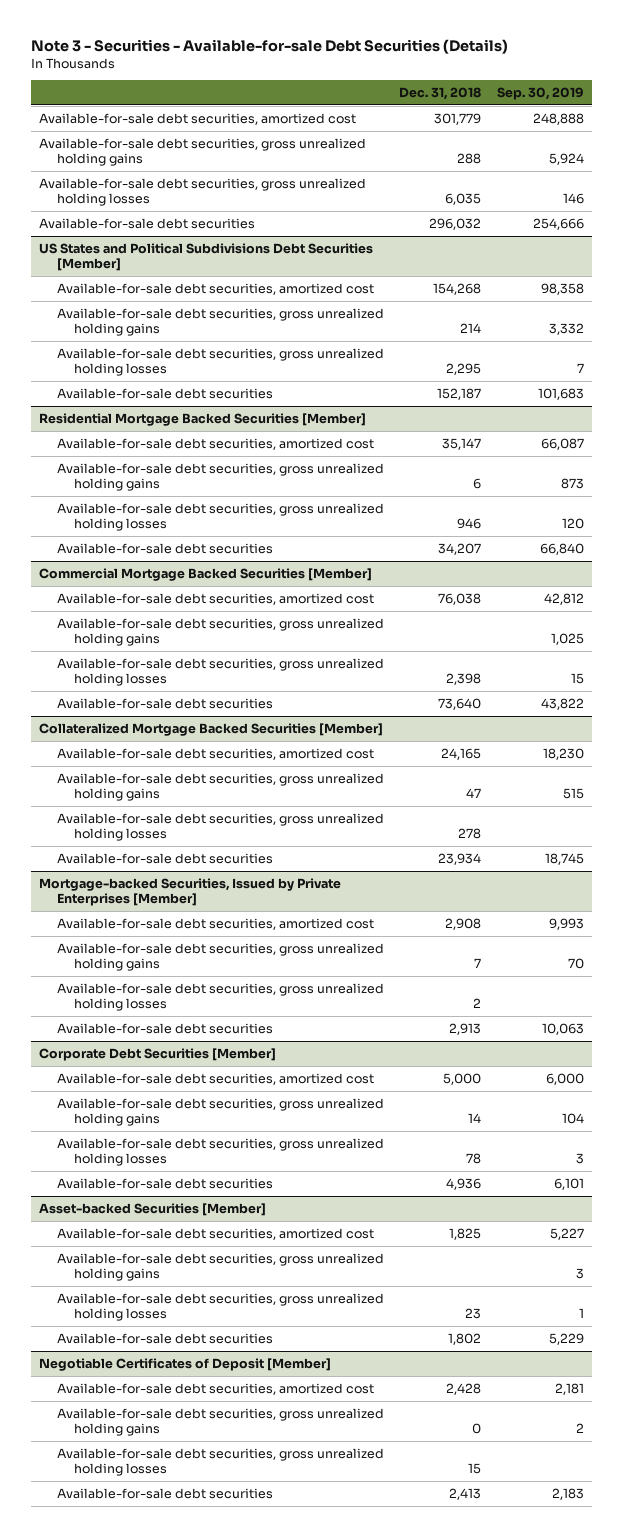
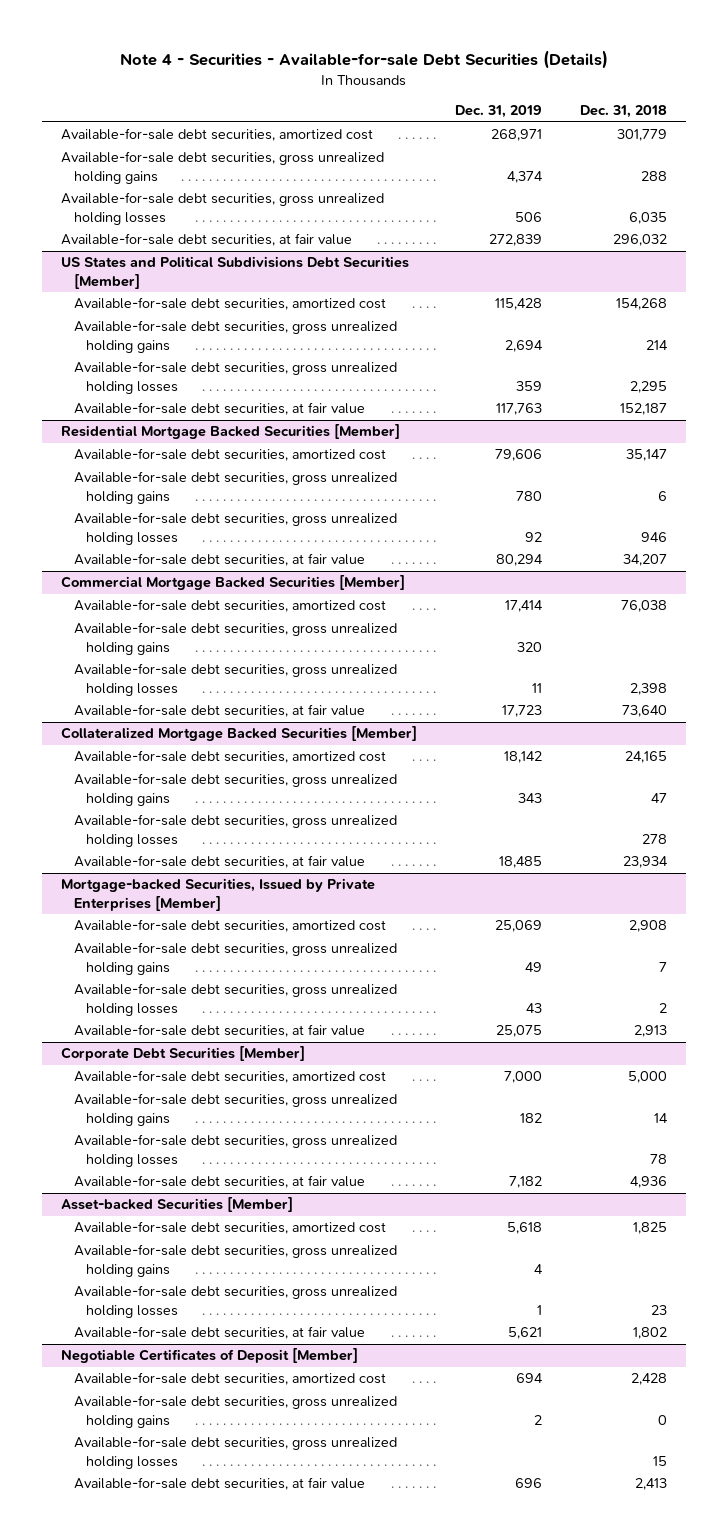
[31,38,509,54] Note 3 - Securities - Available-for-sale Debt Securities (Details) -> [119,50,608,70] Note 4 - Securities - Available-for-sale Debt Securities (Details)
[497,87,585,101] Sep. 30, 2019 -> none
none -> [454,105,542,119] Dec. 31, 2019
[39,217,256,229] Available-for-sale debt securities -> [61,233,353,247] Available-for-sale debt securities, at fair value
[56,387,273,399] Available-for-sale debt securities -> [73,402,365,416] Available-for-sale debt securities, at fair value
[56,542,273,554] Available-for-sale debt securities -> [73,553,365,567] Available-for-sale debt securities, at fair value
[56,697,273,709] Available-for-sale debt securities -> [73,704,365,718] Available-for-sale debt securities, at fair value
[56,852,273,864] Available-for-sale debt securities -> [73,855,365,869] Available-for-sale debt securities, at fair value
[56,1022,273,1034] Available-for-sale debt securities -> [73,1024,365,1038] Available-for-sale debt securities, at fair value
[56,1177,273,1189] Available-for-sale debt securities -> [73,1175,365,1189] Available-for-sale debt securities, at fair value
[56,1332,273,1344] Available-for-sale debt securities -> [73,1326,365,1340] Available-for-sale debt securities, at fair value
[56,1487,273,1499] Available-for-sale debt securities -> [73,1477,365,1491] Available-for-sale debt securities, at fair value

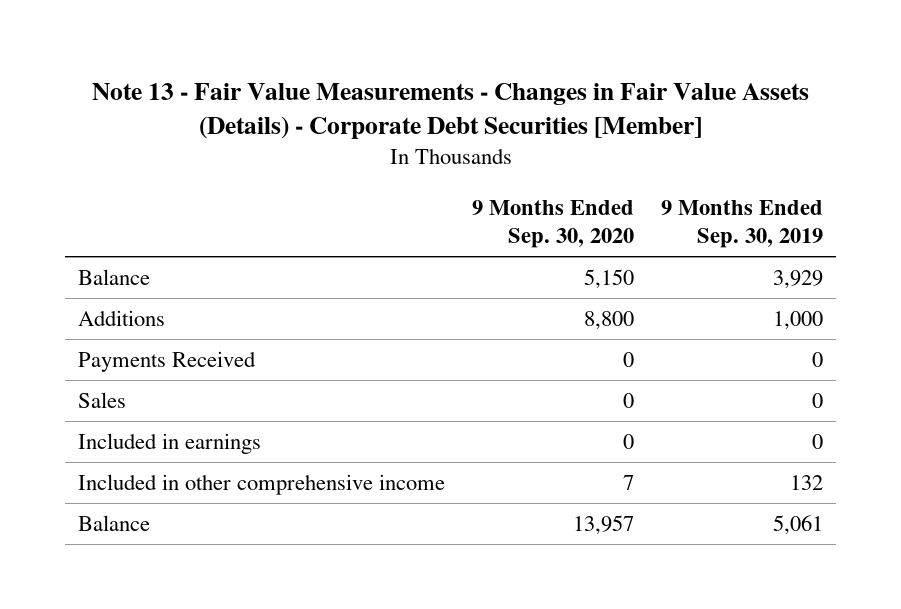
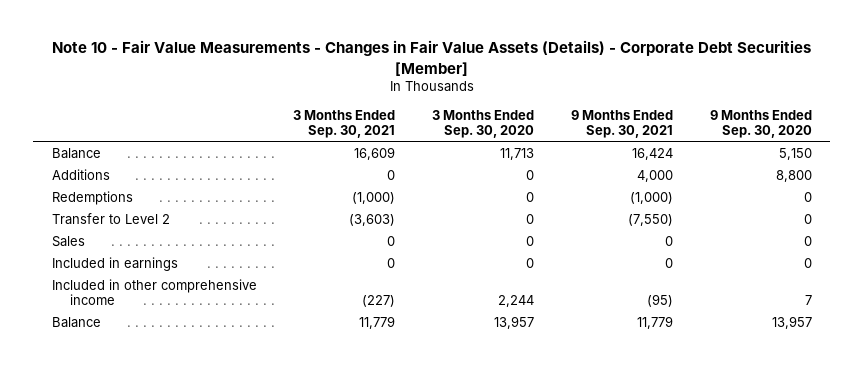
[91,82,809,140] Note 13 - Fair Value Measurements - Changes in Fair Value Assets (Details) - Corporate Debt Securities [Member] -> [51,40,811,76] Note 10 - Fair Value Measurements - Changes in Fair Value Assets (Details) - Corporate Debt Securities [Member]
[660,199,823,248] 9 Months Ended Sep. 30, 2019 -> none
none -> [293,109,396,138] 3 Months Ended Sep. 30, 2021
none -> [432,109,535,138] 3 Months Ended Sep. 30, 2020
none -> [570,109,673,138] 9 Months Ended Sep. 30, 2021
[78,350,257,372] Payments Received -> [51,190,133,205] Redemptions
none -> [51,212,170,225] Transfer to Level 2

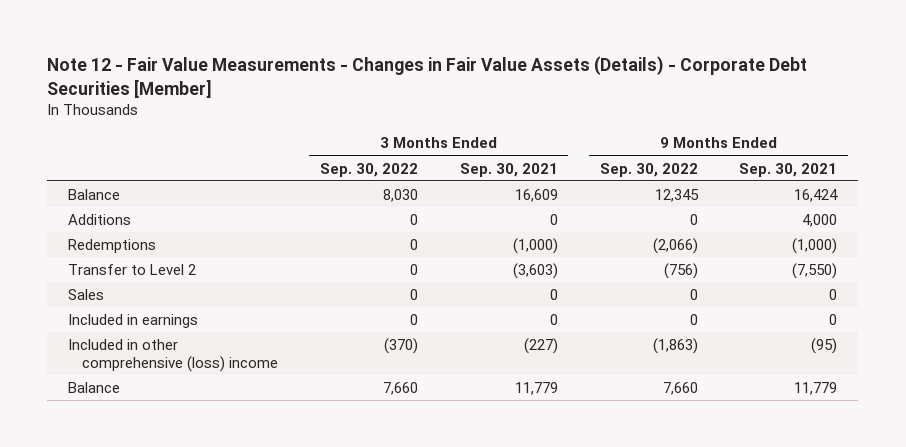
[51,40,811,76] Note 10 - Fair Value Measurements - Changes in Fair Value Assets (Details) - Corporate Debt Securities [Member] -> [47,56,808,98] Note 12 - Fair Value Measurements - Changes in Fair Value Assets (Details) - Corporate Debt Securities [Member]
[432,109,535,138] 3 Months Ended Sep. 30, 2020 -> none
[709,109,812,138] 9 Months Ended Sep. 30, 2020 -> none
none -> [319,162,418,177] Sep. 30, 2022
none -> [599,162,698,177] Sep. 30, 2022
[51,278,257,305] Included in other comprehensive income -> [68,339,279,372] Included in other comprehensive (loss) income

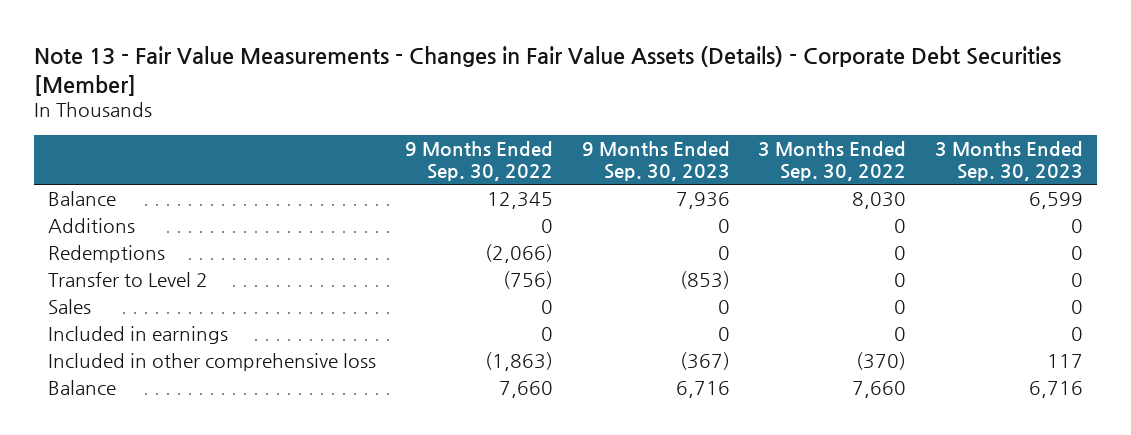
[47,56,808,98] Note 12 - Fair Value Measurements - Changes in Fair Value Assets (Details) - Corporate Debt Securities [Member] -> [34,45,1062,96] Note 13 - Fair Value Measurements - Changes in Fair Value Assets (Details) - Corporate Debt Securities [Member]
[459,162,558,177] Sep. 30, 2021 -> none
[739,162,838,177] Sep. 30, 2021 -> none
none -> [581,140,730,182] 9 Months Ended Sep. 30, 2023
none -> [934,140,1083,182] 3 Months Ended Sep. 30, 2023
[68,339,279,372] Included in other comprehensive (loss) income -> [48,352,377,371] Included in other comprehensive loss

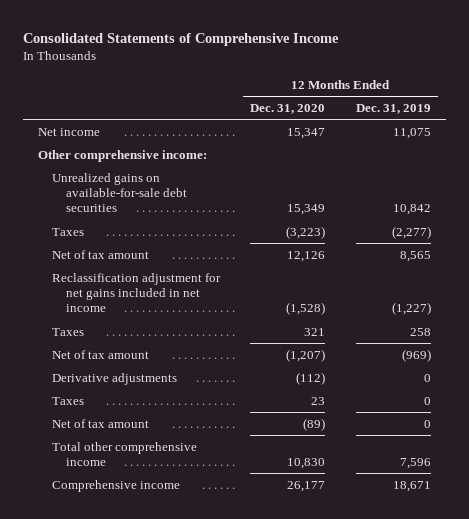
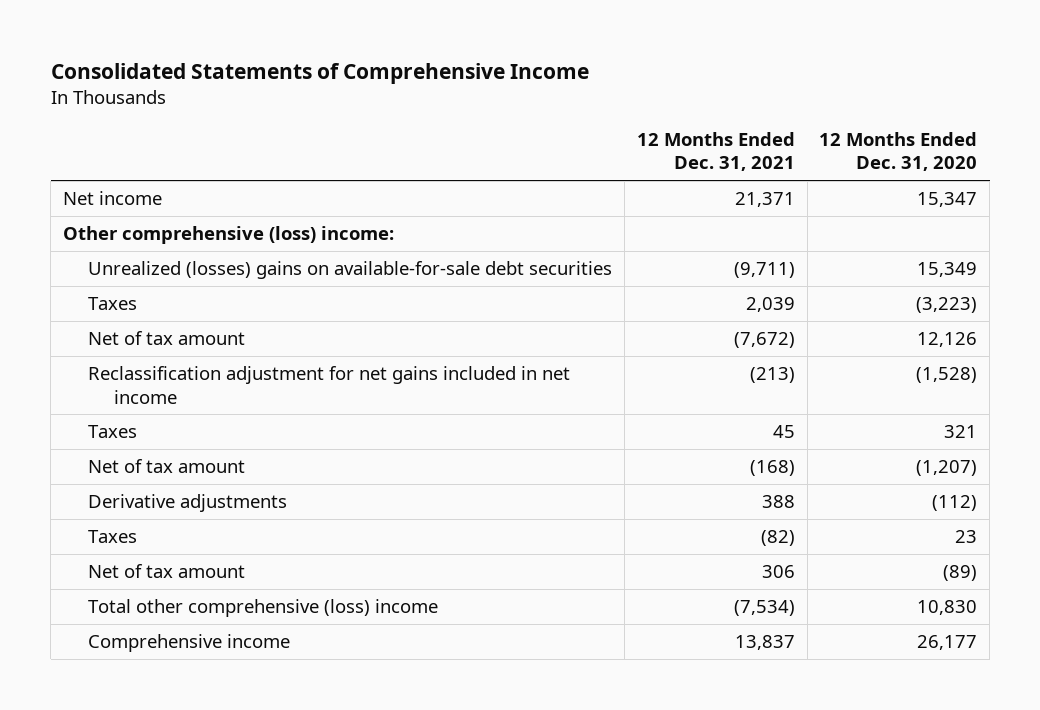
[355,103,431,114] Dec. 31, 2019 -> none
none -> [636,131,795,172] 12 Months Ended Dec. 31, 2021
[37,149,207,162] Other comprehensive income: -> [62,226,394,245] Other comprehensive (loss) income:
[51,172,187,213] Unrealized gains on available-for-sale debt securities -> [88,261,613,280] Unrealized (losses) gains on available-for-sale debt securities
[51,441,197,466] Total other comprehensive income -> [88,599,439,618] Total other comprehensive (loss) income

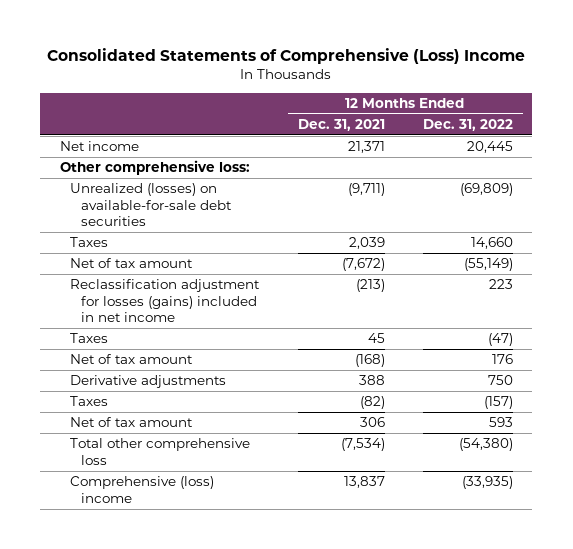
[50,62,589,84] Consolidated Statements of Comprehensive Income -> [47,48,526,65] Consolidated Statements of Comprehensive (Loss) Income
[819,131,978,172] 12 Months Ended Dec. 31, 2020 -> none
none -> [423,118,514,131] Dec. 31, 2022
[62,226,394,245] Other comprehensive (loss) income: -> [59,160,250,176] Other comprehensive loss:
[88,261,613,280] Unrealized (losses) gains on available-for-sale debt securities -> [70,183,232,227] Unrealized (losses) on available-for-sale debt securities
[88,366,571,404] Reclassification adjustment for net gains included in net income -> [70,279,261,323] Reclassification adjustment for losses (gains) included in net income
[88,599,439,618] Total other comprehensive (loss) income -> [70,438,251,465] Total other comprehensive loss
[88,634,291,653] Comprehensive income -> [70,476,215,503] Comprehensive (loss) income

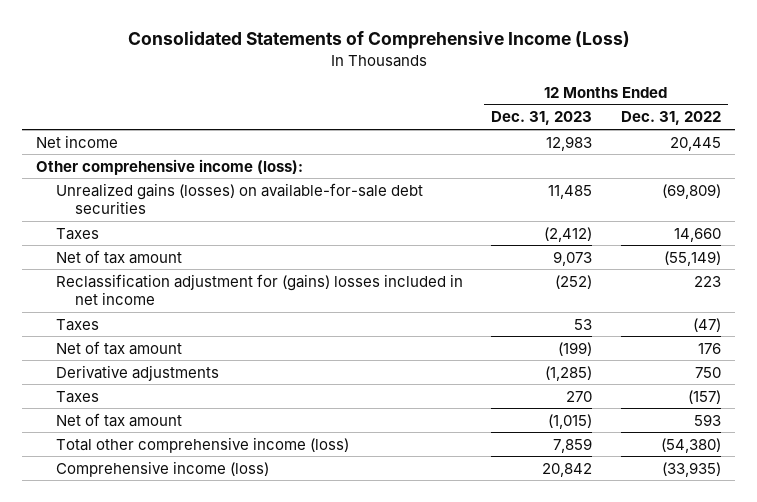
[47,48,526,65] Consolidated Statements of Comprehensive (Loss) Income -> [127,31,630,50] Consolidated Statements of Comprehensive Income (Loss)
[297,118,385,131] Dec. 31, 2021 -> none
none -> [491,111,593,126] Dec. 31, 2023
[59,160,250,176] Other comprehensive loss: -> [36,158,304,175] Other comprehensive income (loss):
[70,183,232,227] Unrealized (losses) on available-for-sale debt securities -> [55,182,423,215] Unrealized gains (losses) on available-for-sale debt securities
[70,279,261,323] Reclassification adjustment for losses (gains) included in net income -> [55,273,463,306] Reclassification adjustment for (gains) losses included in net income
[70,438,251,465] Total other comprehensive loss -> [55,436,349,453] Total other comprehensive income (loss)
[70,476,215,503] Comprehensive (loss) income -> [55,460,269,477] Comprehensive income (loss)

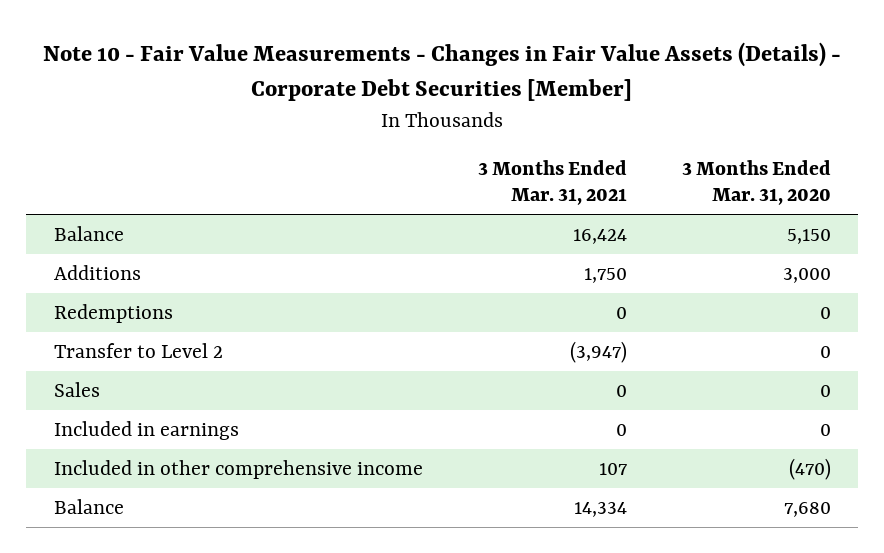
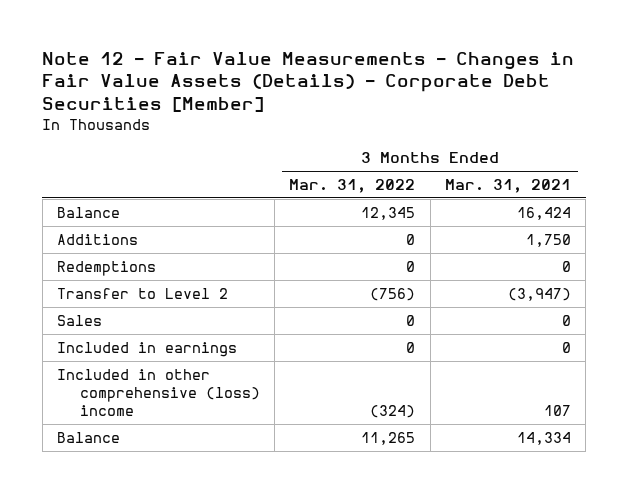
[43,42,842,102] Note 10 - Fair Value Measurements - Changes in Fair Value Assets (Details) - Corporate Debt Securities [Member] -> [42,51,575,112] Note 12 - Fair Value Measurements - Changes in Fair Value Assets (Details) - Corporate Debt Securities [Member]
[681,160,831,206] 3 Months Ended Mar. 31, 2020 -> none
none -> [289,179,416,194] Mar. 31, 2022
[53,459,423,479] Included in other comprehensive income -> [56,368,260,416] Included in other comprehensive (loss) income

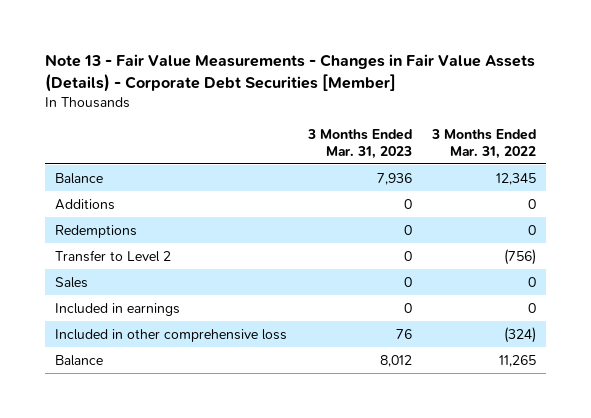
[42,51,575,112] Note 12 - Fair Value Measurements - Changes in Fair Value Assets (Details) - Corporate Debt Securities [Member] -> [44,54,535,93] Note 13 - Fair Value Measurements - Changes in Fair Value Assets (Details) - Corporate Debt Securities [Member]
[445,179,572,194] Mar. 31, 2021 -> none
none -> [306,128,412,159] 3 Months Ended Mar. 31, 2023
[56,368,260,416] Included in other comprehensive (loss) income -> [54,328,287,342] Included in other comprehensive loss

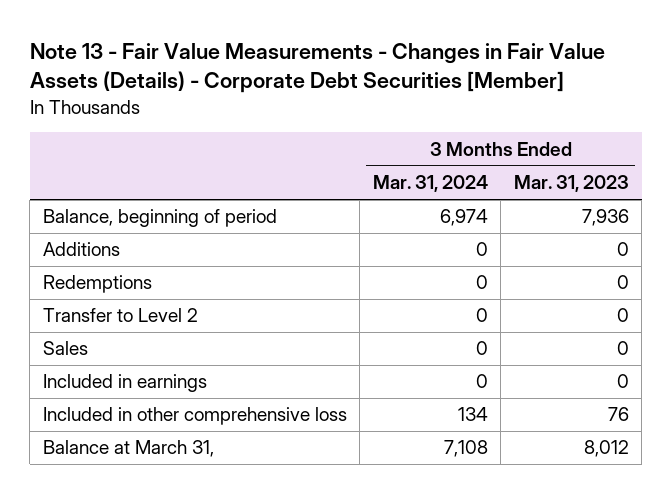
[431,128,537,159] 3 Months Ended Mar. 31, 2022 -> none
none -> [372,175,488,193] Mar. 31, 2024
[54,172,103,184] Balance -> [42,209,277,228] Balance, beginning of period
[54,354,103,366] Balance -> [42,440,214,458] Balance at March 31,

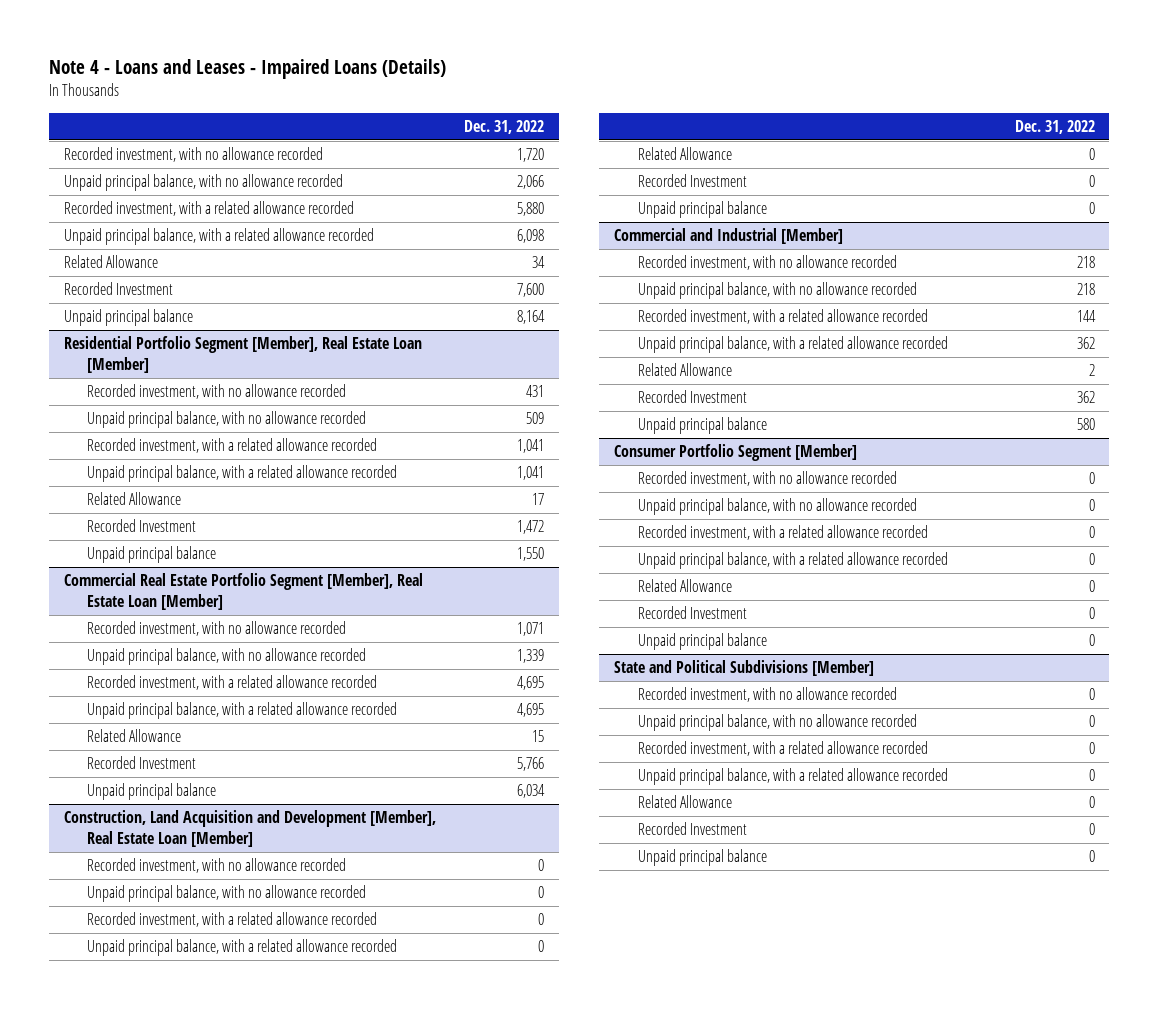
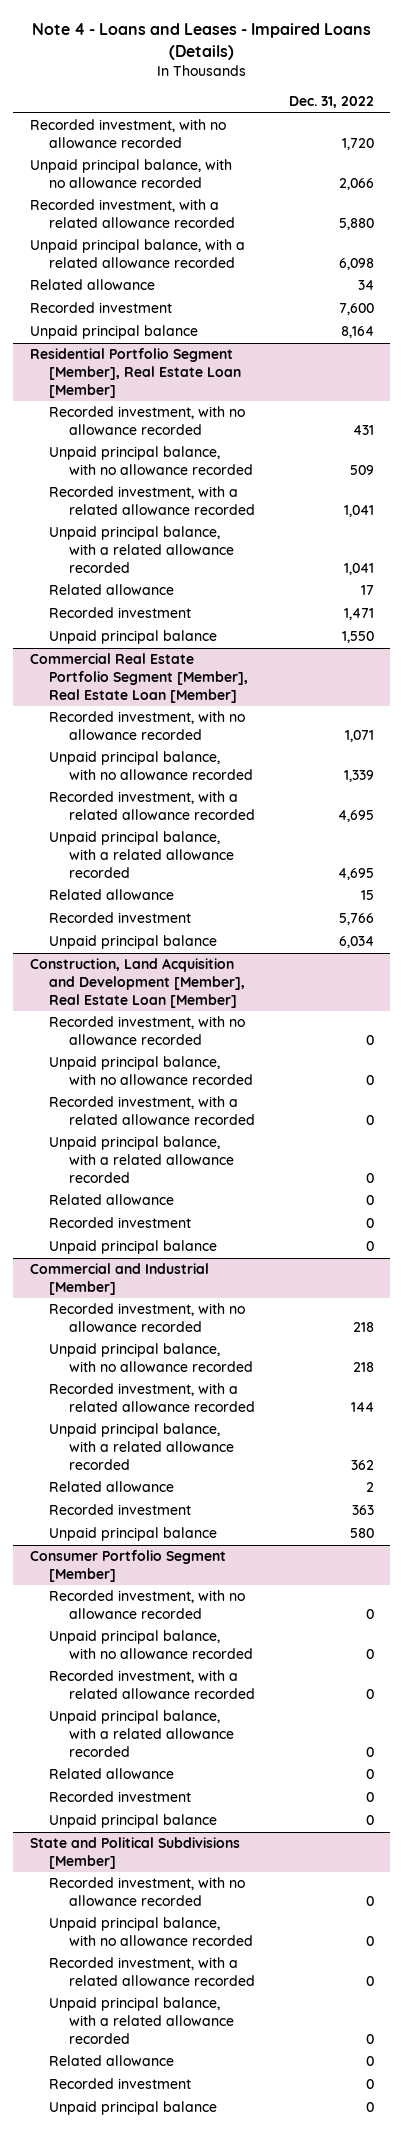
[63,255,158,269] Related Allowance -> [29,279,155,291] Related allowance
[63,282,173,296] Recorded Investment -> [29,302,172,314] Recorded investment
[87,492,182,506] Related Allowance -> [49,584,175,596] Related allowance
[87,519,197,533] Recorded Investment -> [49,607,192,619] Recorded investment
[517,520,545,535] 1,472 -> [343,608,374,621] 1,471
[87,729,182,743] Related Allowance -> [49,889,175,901] Related allowance
[87,756,197,770] Recorded Investment -> [49,912,192,924] Recorded investment
[637,147,732,161] Related Allowance -> [49,1194,175,1206] Related allowance
[637,174,747,188] Recorded Investment -> [49,1217,192,1229] Recorded investment
[637,363,732,377] Related Allowance -> [49,1481,175,1493] Related allowance
[637,390,747,404] Recorded Investment -> [49,1504,192,1516] Recorded investment
[1076,391,1095,404] 362 -> [351,1505,374,1516] 363
[637,579,732,593] Related Allowance -> [49,1768,175,1780] Related allowance
[637,606,747,620] Recorded Investment -> [49,1791,192,1803] Recorded investment
[637,795,732,809] Related Allowance -> [49,2055,175,2067] Related allowance
[637,822,747,836] Recorded Investment -> [49,2078,192,2090] Recorded investment

